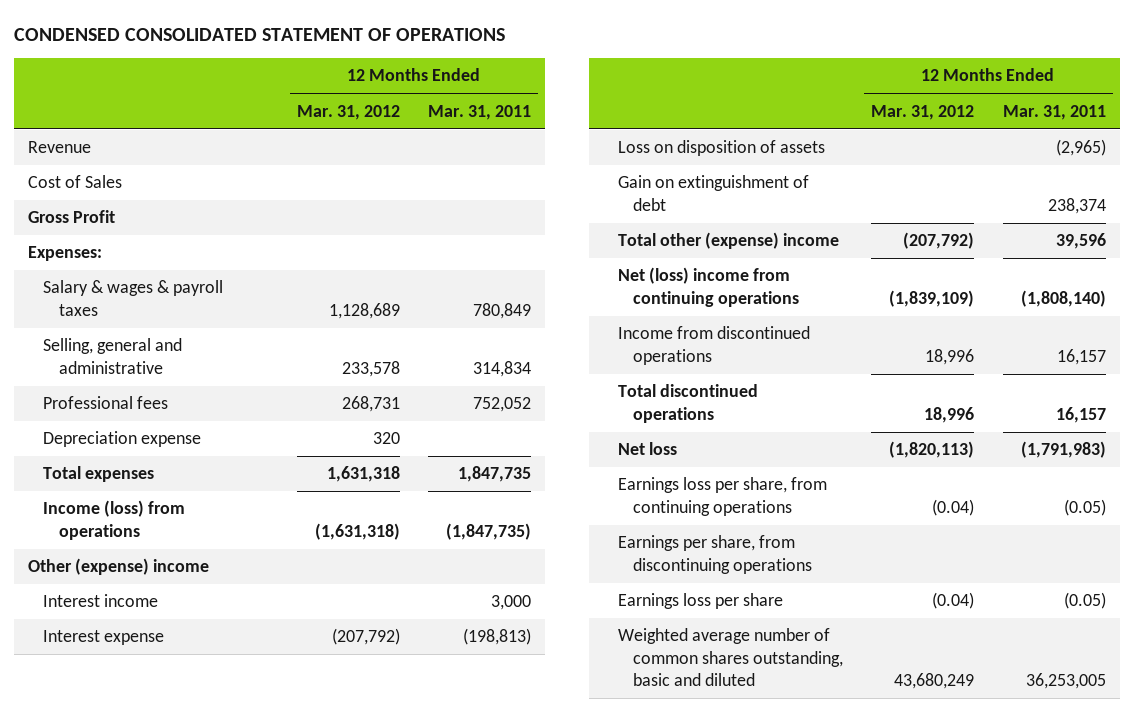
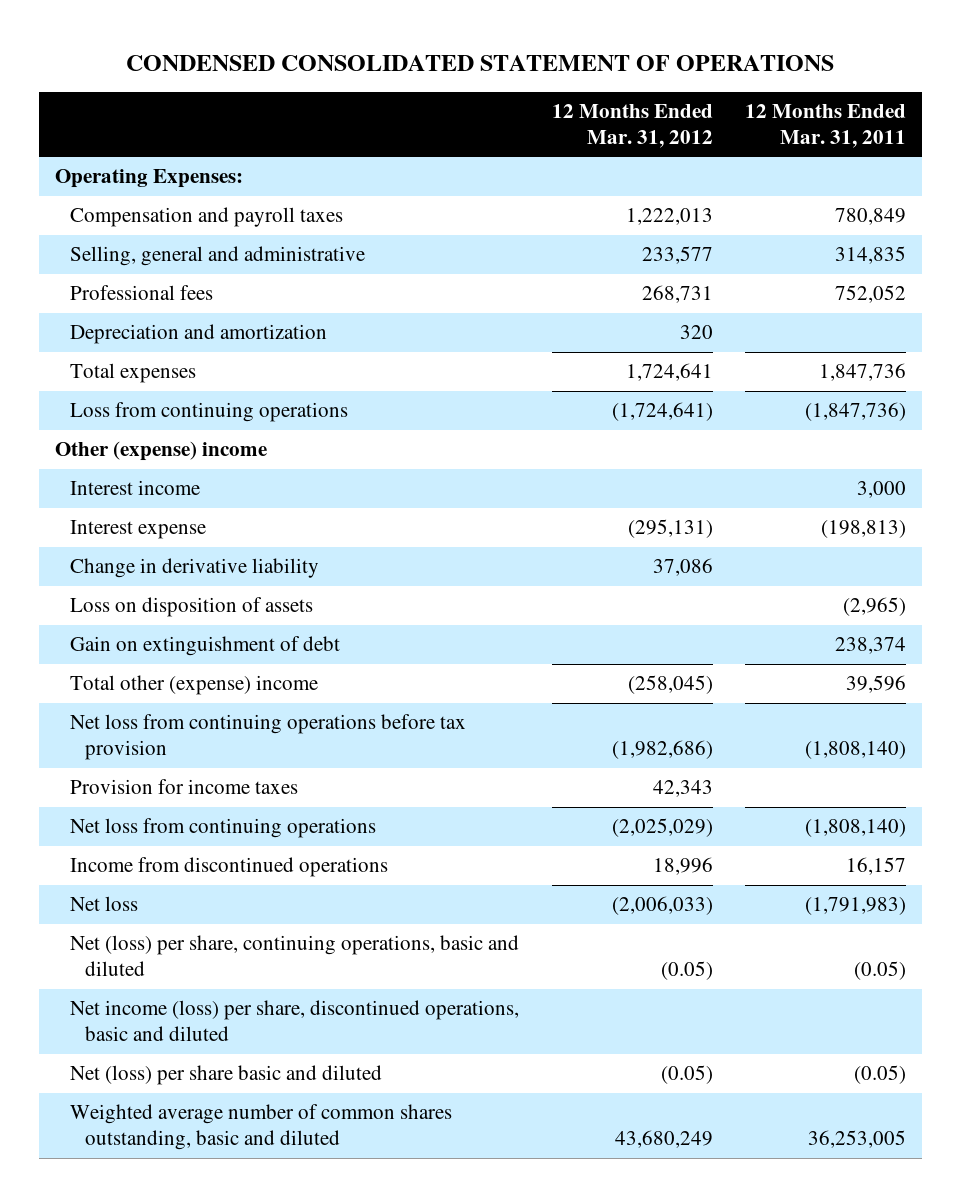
[28,141,92,154] Revenue -> none
[28,175,123,189] Cost of Sales -> none
[28,210,116,224] Gross Profit -> none
[28,246,103,262] Expenses: -> [54,169,243,189] Operating Expenses:
[43,280,224,316] Salary & wages & payroll taxes -> [70,207,344,228] Compensation and payroll taxes
[328,302,400,319] 1,128,689 -> [625,208,713,226] 1,222,013
[341,360,400,377] 233,578 -> [641,246,713,265] 233,577
[473,360,532,377] 314,834 -> [834,246,906,265] 314,835
[43,431,202,448] Depreciation expense -> none
none -> [70,324,328,345] Depreciation and amortization
[326,466,400,483] 1,631,318 -> [625,363,713,382] 1,724,641
[458,466,532,483] 1,847,735 -> [818,363,906,382] 1,847,736
[43,500,186,540] Income (loss) from operations -> [70,402,349,423] Loss from continuing operations
[314,522,400,540] (1,631,318) -> [611,402,713,422] (1,724,641)
[446,522,532,540] (1,847,735) -> [804,402,906,422] (1,847,736)
[331,628,400,646] (207,792) -> [627,519,713,539] (295,131)
none -> [70,558,320,579] Change in derivative liability
[903,232,975,250] (207,792) -> [627,675,713,695] (258,045)
none -> [70,714,467,760] Net loss from continuing operations before tax provision
none -> [70,779,299,795] Provision for income taxes
[617,267,800,307] Net (loss) income from continuing operations -> [70,818,377,839] Net loss from continuing operations
[889,289,975,307] (1,839,109) -> [611,818,713,838] (2,025,029)
[617,384,758,423] Total discontinued operations -> none
[889,441,975,459] (1,820,113) -> [611,896,713,916] (2,006,033)
[617,477,827,516] Earnings loss per share, from continuing operations -> [70,935,520,976] Net (loss) per share, continuing operations, basic and diluted
[932,498,975,516] (0.04) -> [660,960,713,980] (0.05)
[617,535,813,574] Earnings per share, from discontinuing operations -> [70,1000,520,1041] Net income (loss) per share, discontinued operations, basic and diluted
[617,593,783,610] Earnings loss per share -> [70,1065,383,1086] Net (loss) per share basic and diluted
[932,592,975,610] (0.04) -> [660,1065,713,1085] (0.05)

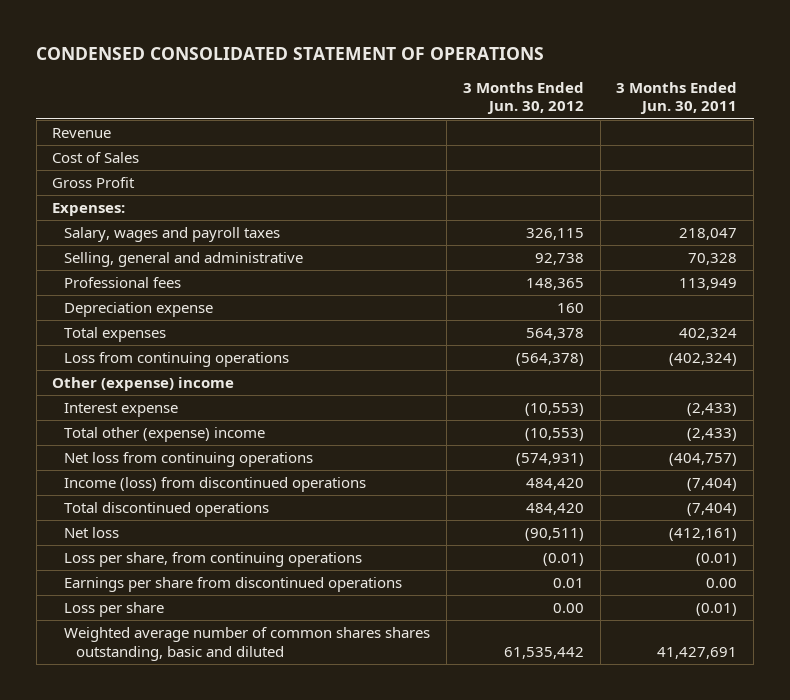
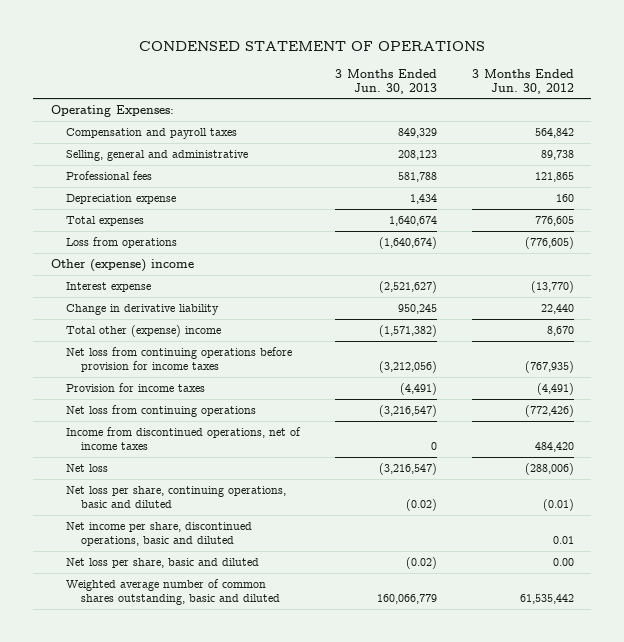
[36,46,545,60] CONDENSED CONSOLIDATED STATEMENT OF OPERATIONS -> [139,41,486,52] CONDENSED STATEMENT OF OPERATIONS
[616,81,738,115] 3 Months Ended Jun. 30, 2011 -> none
none -> [334,68,437,94] 3 Months Ended Jun. 30, 2013
[52,128,112,139] Revenue -> none
[52,152,140,164] Cost of Sales -> none
[52,177,136,189] Gross Profit -> none
[52,203,126,217] Expenses: -> [50,104,174,117] Operating Expenses:
[64,227,281,243] Salary, wages and payroll taxes -> [65,127,237,139] Compensation and payroll taxes
[525,228,584,241] 326,115 -> [534,127,574,138] 564,842
[534,253,584,266] 92,738 -> [540,149,574,160] 89,738
[525,278,584,291] 148,365 -> [534,171,574,182] 121,865
[525,328,584,341] 564,378 -> [534,215,574,226] 776,605
[64,352,290,368] Loss from continuing operations -> [65,236,177,248] Loss from operations
[515,353,584,367] (564,378) -> [524,236,574,249] (776,605)
[64,477,367,493] Income (loss) from discontinued operations -> none
[524,403,584,417] (10,553) -> [530,280,574,293] (13,770)
none -> [65,303,219,315] Change in derivative liability
[524,428,584,442] (10,553) -> [546,325,574,336] 8,670
none -> [65,346,292,372] Net loss from continuing operations before provision for income taxes
none -> [65,382,205,392] Provision for income taxes
[515,453,584,467] (574,931) -> [524,404,574,417] (772,426)
[64,502,270,518] Total discontinued operations -> [65,426,301,450] Income from discontinued operations, net of income taxes
[524,528,584,542] (90,511) -> [524,462,574,475] (288,006)
[64,552,363,568] Loss per share, from continuing operations -> [65,485,286,508] Net loss per share, continuing operations, basic and diluted
[64,577,403,593] Earnings per share from discontinued operations -> [65,521,252,546] Net income per share, discontinued operations, basic and diluted
[64,602,165,618] Loss per share -> [65,557,259,568] Net loss per share, basic and diluted
[64,627,431,661] Weighted average number of common shares shares outstanding, basic and diluted -> [65,578,280,605] Weighted average number of common shares outstanding, basic and diluted

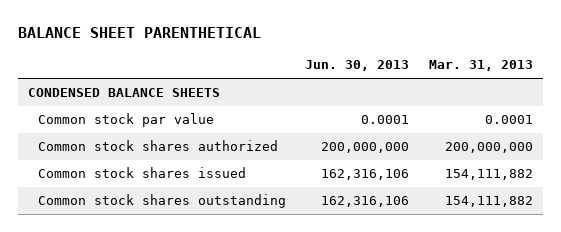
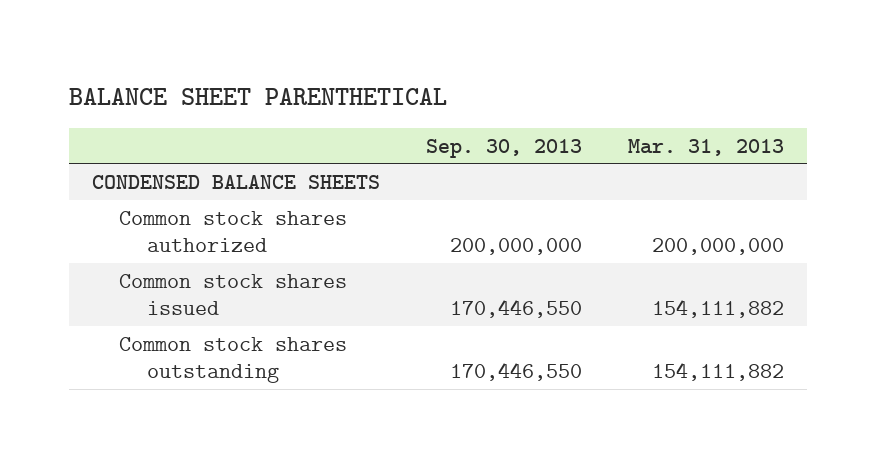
[305,60,410,72] Jun. 30, 2013 -> none
none -> [425,138,582,158] Sep. 30, 2013
[37,113,214,128] Common stock par value -> none

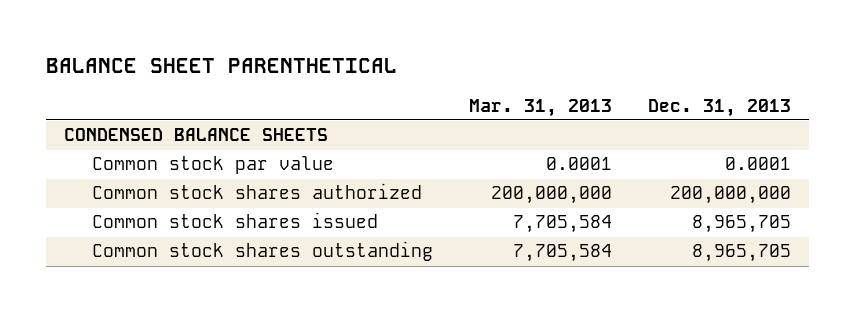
[425,138,582,158] Sep. 30, 2013 -> none
none -> [647,98,791,117] Dec. 31, 2013
none -> [92,156,335,175] Common stock par value
[651,298,784,318] 154,111,882 -> [512,215,612,234] 7,705,584
[651,361,784,381] 154,111,882 -> [512,244,612,263] 7,705,584

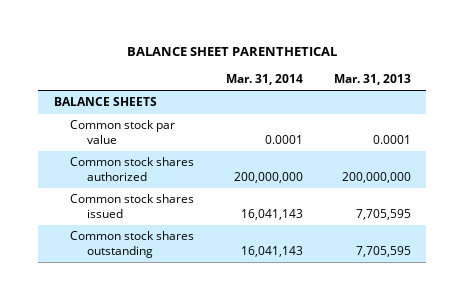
[647,98,791,117] Dec. 31, 2013 -> none
none -> [225,73,303,85] Mar. 31, 2014
[63,128,328,142] CONDENSED BALANCE SHEETS -> [53,97,157,107] BALANCE SHEETS
[512,215,612,234] 7,705,584 -> [355,208,411,220] 7,705,595
[512,244,612,263] 7,705,584 -> [355,245,411,257] 7,705,595

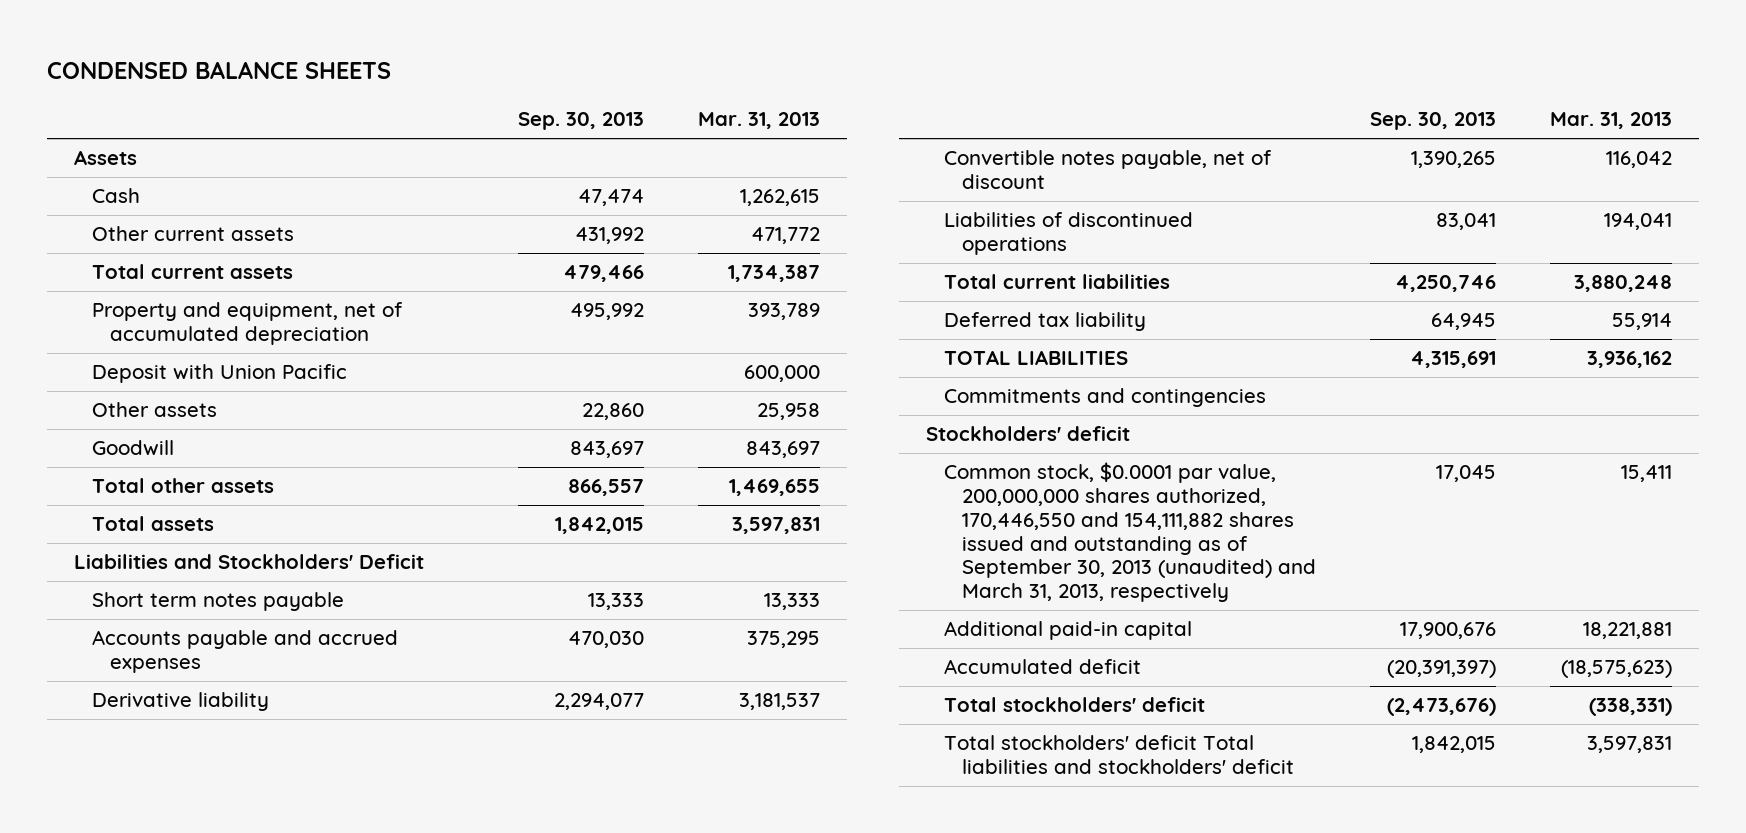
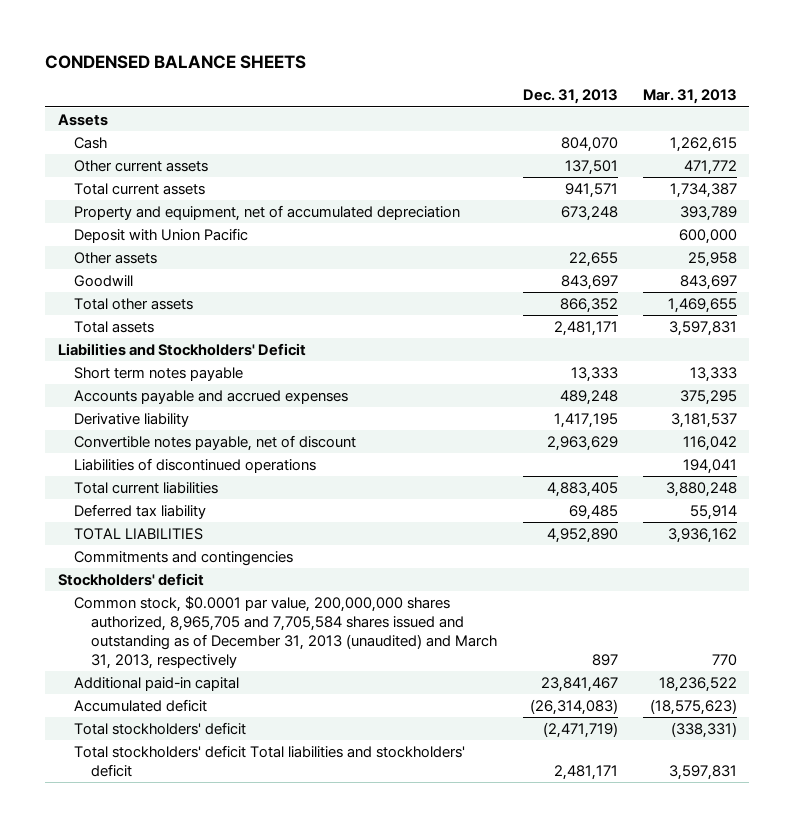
[518,112,645,131] Sep. 30, 2013 -> none
none -> [522,89,618,105] Dec. 31, 2013
[943,462,1316,603] Common stock, $0.0001 par value, 200,000,000 shares authorized, 170,446,550 and 154,111,882 shares issued and outstanding as of September 30, 2013 (unaudited) and March 31, 2013, respectively -> [74,595,498,669] Common stock, $0.0001 par value, 200,000,000 shares authorized, 8,965,705 and 7,705,584 shares issued and outstanding as of December 31, 2013 (unaudited) and March 31, 2013, respectively
[1620,465,1672,483] 15,411 -> [711,653,737,666] 770
[1582,622,1672,640] 18,221,881 -> [658,676,737,692] 18,236,522

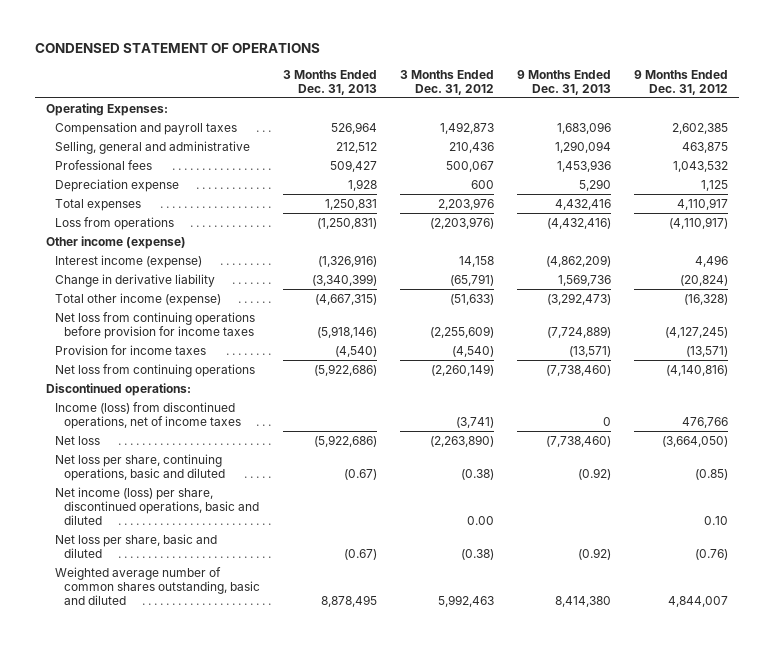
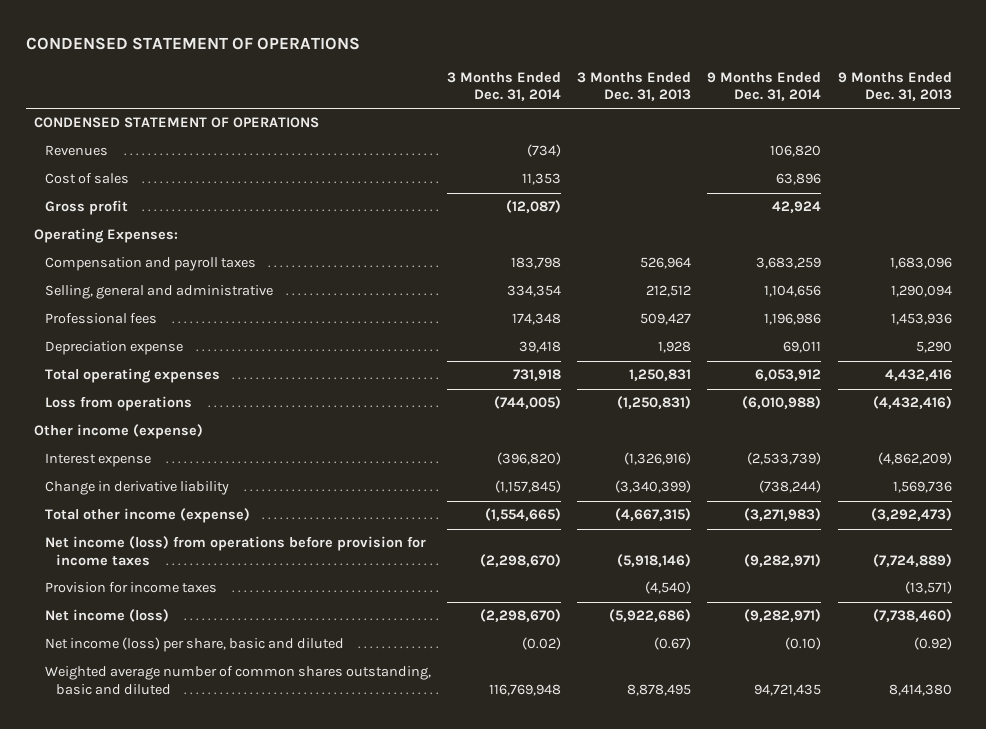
[399,69,494,95] 3 Months Ended Dec. 31, 2012 -> none
[633,69,728,95] 9 Months Ended Dec. 31, 2012 -> none
none -> [446,71,561,102] 3 Months Ended Dec. 31, 2014
none -> [707,71,822,102] 9 Months Ended Dec. 31, 2014
none -> [34,117,320,129] CONDENSED STATEMENT OF OPERATIONS
none -> [44,145,108,157] Revenues
none -> [44,173,129,185] Cost of sales
none -> [44,200,128,216] Gross profit
[54,198,141,211] Total expenses -> [44,368,220,384] Total operating expenses
[54,254,202,268] Interest income (expense) -> [44,453,151,468] Interest expense
[54,311,255,339] Net loss from continuing operations before provision for income taxes -> [44,536,426,566] Net income (loss) from operations before provision for income taxes
[54,363,255,377] Net loss from continuing operations -> none
[46,382,192,396] Discontinued operations: -> none
[54,401,241,429] Income (loss) from discontinued operations, net of income taxes -> none
[54,486,259,525] Net income (loss) per share, discontinued operations, basic and diluted -> none
[54,533,217,558] Net loss per share, basic and diluted -> none
[54,435,100,445] Net loss -> [44,609,169,623] Net income (loss)
[54,453,225,481] Net loss per share, continuing operations, basic and diluted -> [44,637,344,653] Net income (loss) per share, basic and diluted

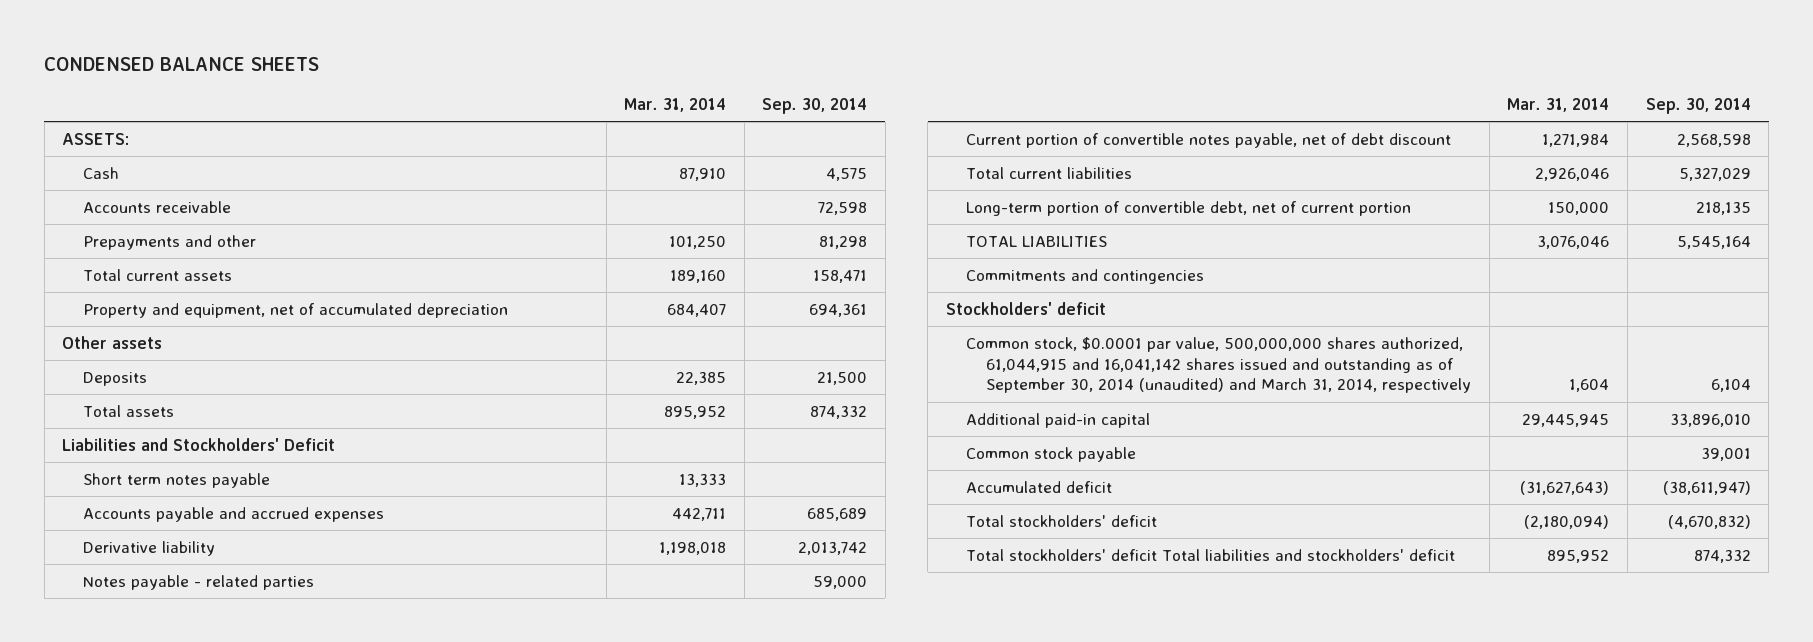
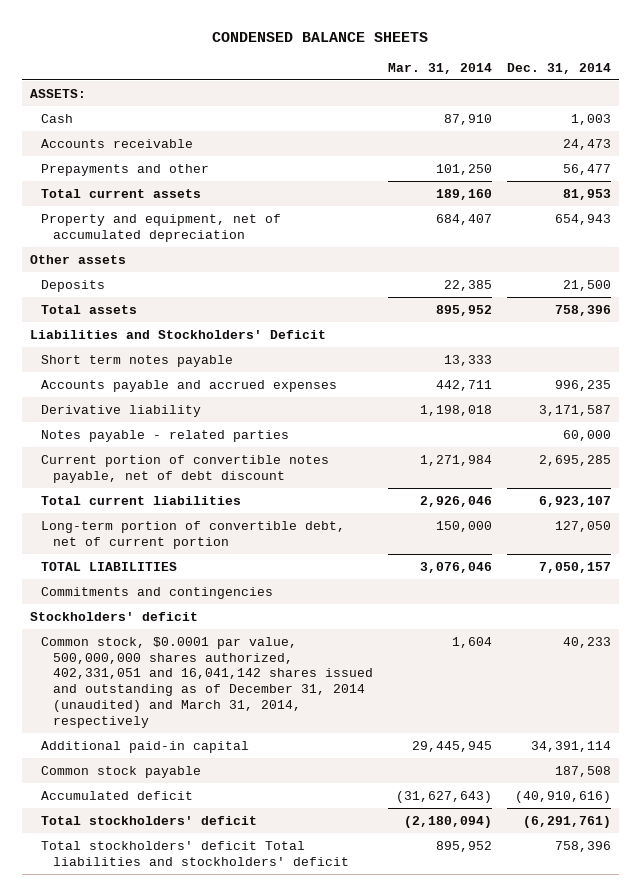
[762,98,868,115] Sep. 30, 2014 -> none
none -> [507,62,612,74] Dec. 31, 2014
[965,336,1472,394] Common stock, $0.0001 par value, 500,000,000 shares authorized, 61,044,915 and 16,041,142 shares issued and outstanding as of September 30, 2014 (unaudited) and March 31, 2014, respectively -> [41,636,373,728] Common stock, $0.0001 par value, 500,000,000 shares authorized, 402,331,051 and 16,041,142 shares issued and outstanding as of December 31, 2014 (unaudited) and March 31, 2014, respectively

